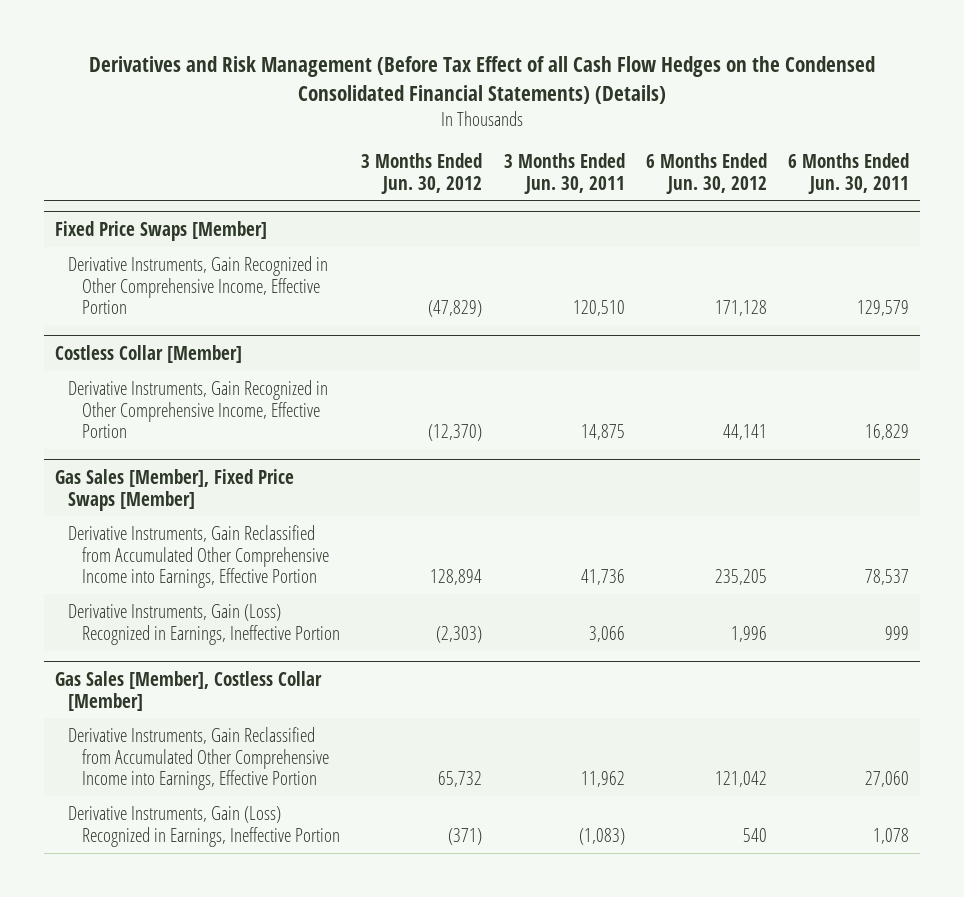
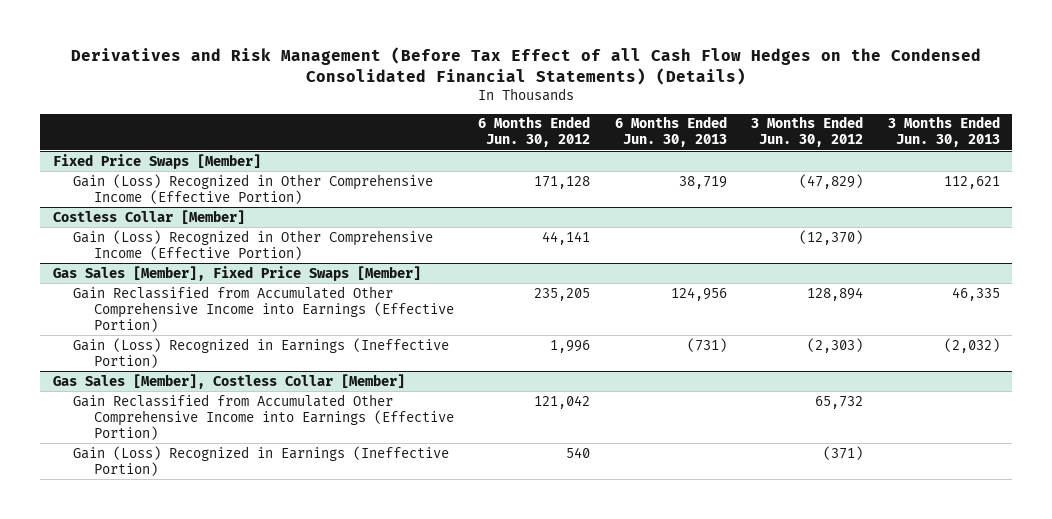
[503,152,625,194] 3 Months Ended Jun. 30, 2011 -> none
[788,152,910,194] 6 Months Ended Jun. 30, 2011 -> none
none -> [614,116,727,148] 6 Months Ended Jun. 30, 2013
none -> [887,116,1000,148] 3 Months Ended Jun. 30, 2013
[68,255,329,315] Derivative Instruments, Gain Recognized in Other Comprehensive Income, Effective Portion -> [73,173,434,204] Gain (Loss) Recognized in Other Comprehensive Income (Effective Portion)
[68,379,329,439] Derivative Instruments, Gain Recognized in Other Comprehensive Income, Effective Portion -> [73,229,434,260] Gain (Loss) Recognized in Other Comprehensive Income (Effective Portion)
[68,524,329,589] Derivative Instruments, Gain Reclassified from Accumulated Other Comprehensive Income into Earnings, Effective Portion -> [73,285,455,333] Gain Reclassified from Accumulated Other Comprehensive Income into Earnings (Effective Portion)
[68,603,340,645] Derivative Instruments, Gain (Loss) Recognized in Earnings, Ineffective Portion -> [73,337,450,368] Gain (Loss) Recognized in Earnings (Ineffective Portion)
[68,726,329,791] Derivative Instruments, Gain Reclassified from Accumulated Other Comprehensive Income into Earnings, Effective Portion -> [73,393,455,441] Gain Reclassified from Accumulated Other Comprehensive Income into Earnings (Effective Portion)
[68,805,340,847] Derivative Instruments, Gain (Loss) Recognized in Earnings, Ineffective Portion -> [73,445,450,476] Gain (Loss) Recognized in Earnings (Ineffective Portion)

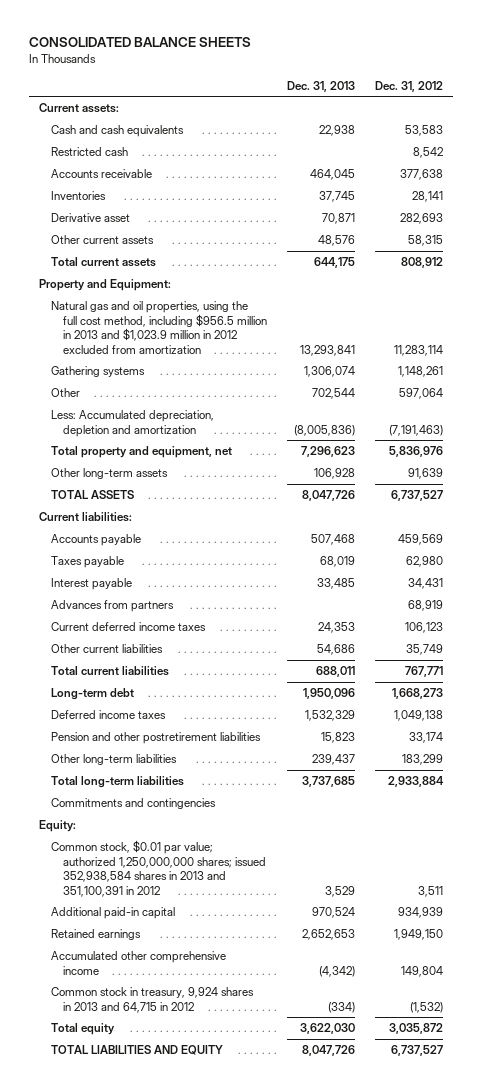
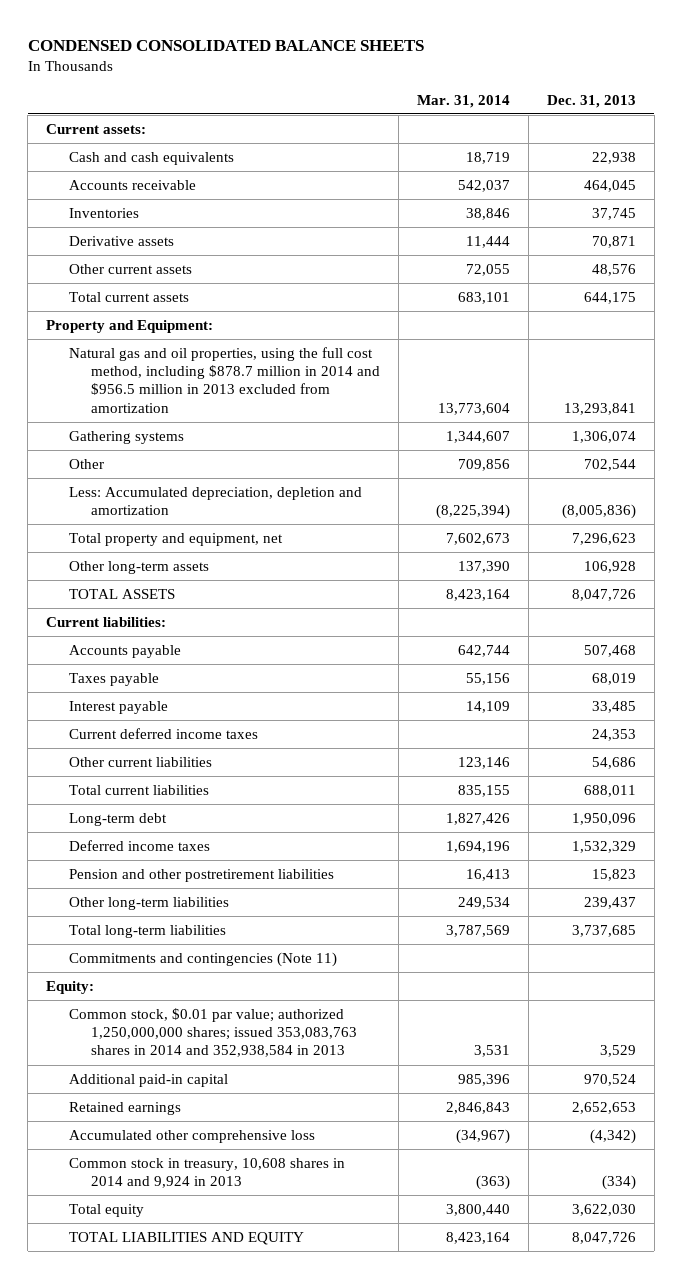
[28,36,251,47] CONSOLIDATED BALANCE SHEETS -> [27,39,424,51] CONDENSED CONSOLIDATED BALANCE SHEETS
[374,80,443,92] Dec. 31, 2012 -> none
none -> [417,94,511,108] Mar. 31, 2014
[50,147,128,157] Restricted cash -> none
[50,213,130,223] Derivative asset -> [68,235,174,246] Derivative assets
[50,301,267,354] Natural gas and oil properties, using the full cost method, including $956.5 million in 2013 and $1,023.9 million in 2012 excluded from amortization -> [68,346,381,413] Natural gas and oil properties, using the full cost method, including $878.7 million in 2014 and $956.5 million in 2013 excluded from amortization
[50,600,174,613] Advances from partners -> none
[50,798,216,810] Commitments and contingencies -> [68,951,337,967] Commitments and contingencies (Note 11)
[50,840,266,897] Common stock, $0.01 par value; authorized 1,250,000,000 shares; issued 352,938,584 shares in 2013 and 351,100,391 in 2012 -> [68,1007,358,1058] Common stock, $0.01 par value; authorized 1,250,000,000 shares; issued 353,083,763 shares in 2014 and 352,938,584 in 2013
[50,951,226,975] Accumulated other comprehensive income -> [68,1129,315,1143] Accumulated other comprehensive loss
[50,987,254,1013] Common stock in treasury, 9,924 shares in 2013 and 64,715 in 2012 -> [68,1157,345,1189] Common stock in treasury, 10,608 shares in 2014 and 9,924 in 2013

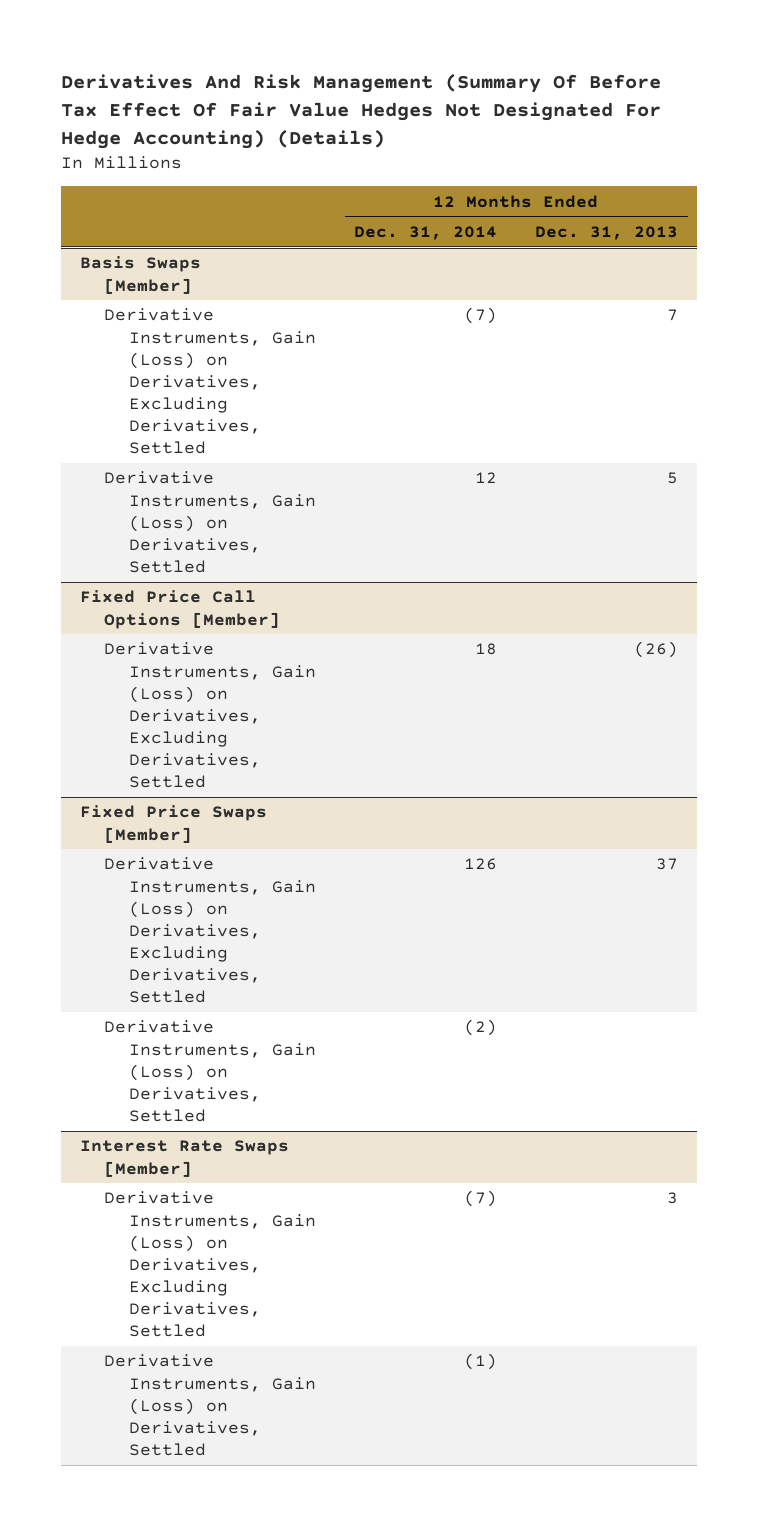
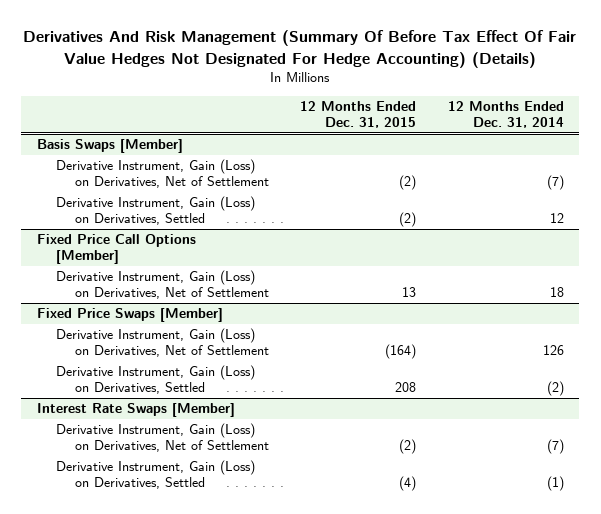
[535,225,679,240] Dec. 31, 2013 -> none
none -> [300,101,417,128] 12 Months Ended Dec. 31, 2015
[104,308,316,455] Derivative Instruments, Gain (Loss) on Derivatives, Excluding Derivatives, Settled -> [55,159,269,189] Derivative Instrument, Gain (Loss) on Derivatives, Net of Settlement
[104,471,316,574] Derivative Instruments, Gain (Loss) on Derivatives, Settled -> [55,196,255,226] Derivative Instrument, Gain (Loss) on Derivatives, Settled
[104,642,316,789] Derivative Instruments, Gain (Loss) on Derivatives, Excluding Derivatives, Settled -> [55,270,269,300] Derivative Instrument, Gain (Loss) on Derivatives, Net of Settlement
[104,857,316,1004] Derivative Instruments, Gain (Loss) on Derivatives, Excluding Derivatives, Settled -> [55,328,269,358] Derivative Instrument, Gain (Loss) on Derivatives, Net of Settlement
[104,1020,316,1123] Derivative Instruments, Gain (Loss) on Derivatives, Settled -> [55,365,255,395] Derivative Instrument, Gain (Loss) on Derivatives, Settled
[104,1191,316,1338] Derivative Instruments, Gain (Loss) on Derivatives, Excluding Derivatives, Settled -> [55,423,269,453] Derivative Instrument, Gain (Loss) on Derivatives, Net of Settlement
[104,1354,316,1457] Derivative Instruments, Gain (Loss) on Derivatives, Settled -> [55,460,255,490] Derivative Instrument, Gain (Loss) on Derivatives, Settled

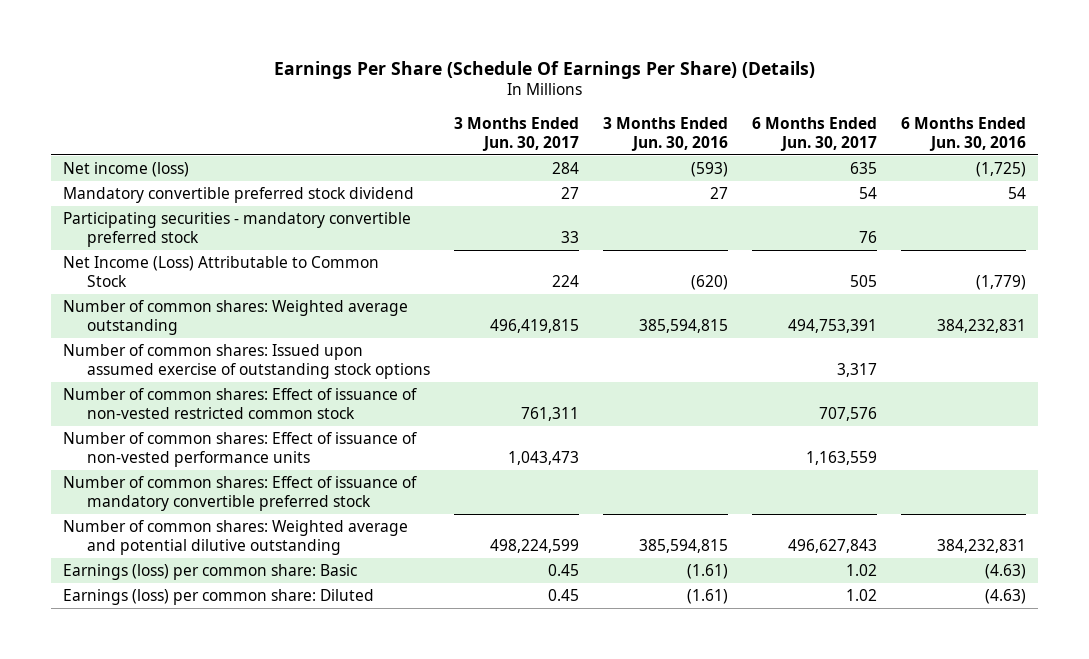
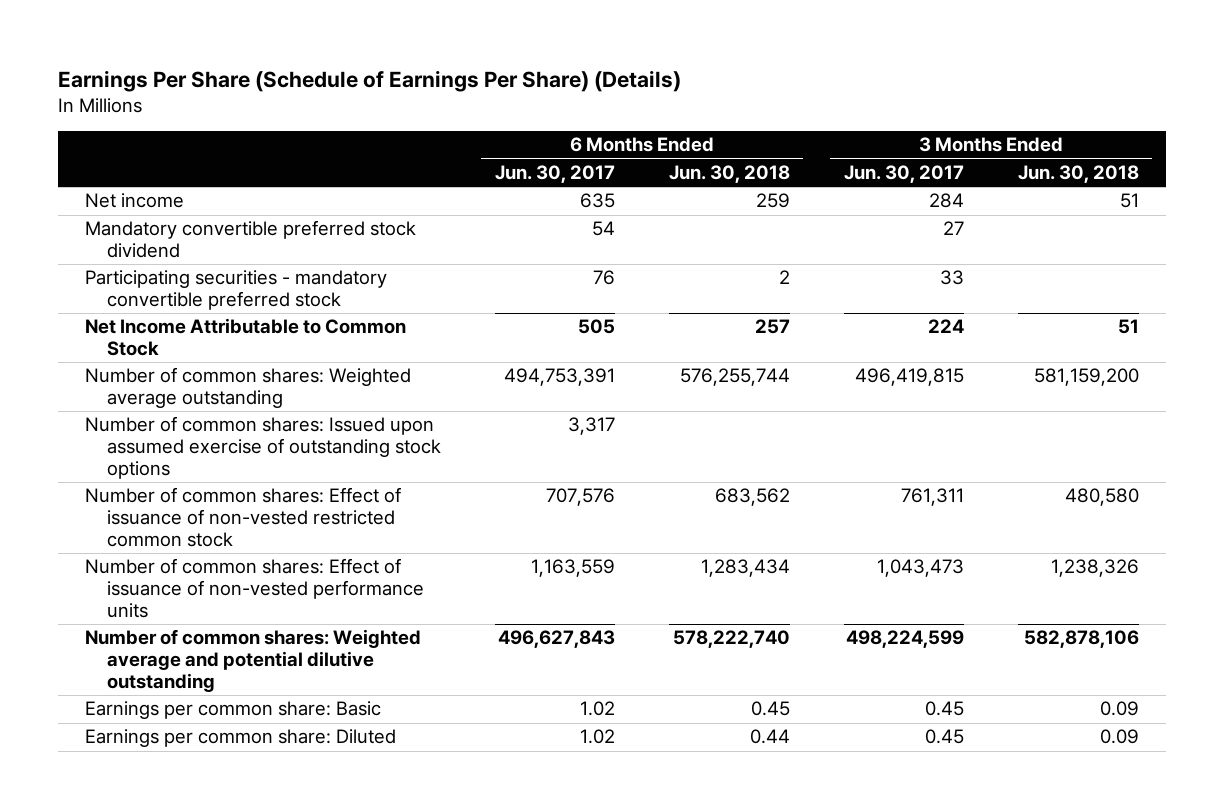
[273,60,815,79] Earnings Per Share (Schedule Of Earnings Per Share) (Details) -> [57,69,681,92] Earnings Per Share (Schedule of Earnings Per Share) (Details)
[603,116,729,151] 3 Months Ended Jun. 30, 2016 -> none
[901,116,1027,151] 6 Months Ended Jun. 30, 2016 -> none
none -> [668,164,790,183] Jun. 30, 2018
none -> [1017,164,1139,183] Jun. 30, 2018
[62,162,189,178] Net income (loss) -> [84,193,184,209] Net income
[62,256,379,288] Net Income (Loss) Attributable to Common Stock -> [84,318,406,357] Net Income Attributable to Common Stock
[62,476,417,512] Number of common shares: Effect of issuance of mandatory convertible preferred stock -> none
[62,564,357,581] Earnings (loss) per common share: Basic -> [84,701,381,720] Earnings per common share: Basic
[62,589,374,606] Earnings (loss) per common share: Diluted -> [84,729,396,748] Earnings per common share: Diluted

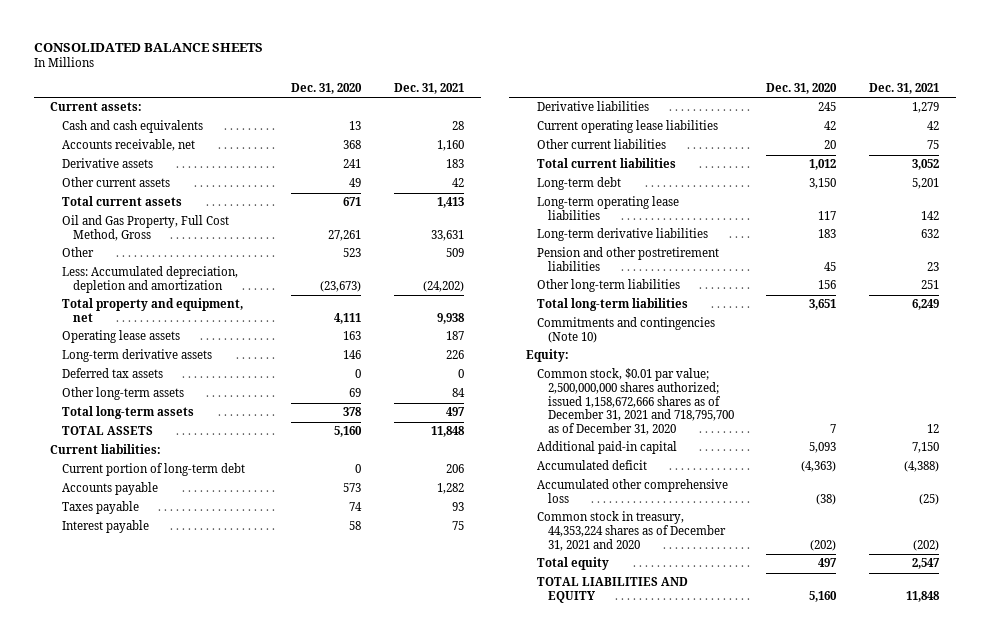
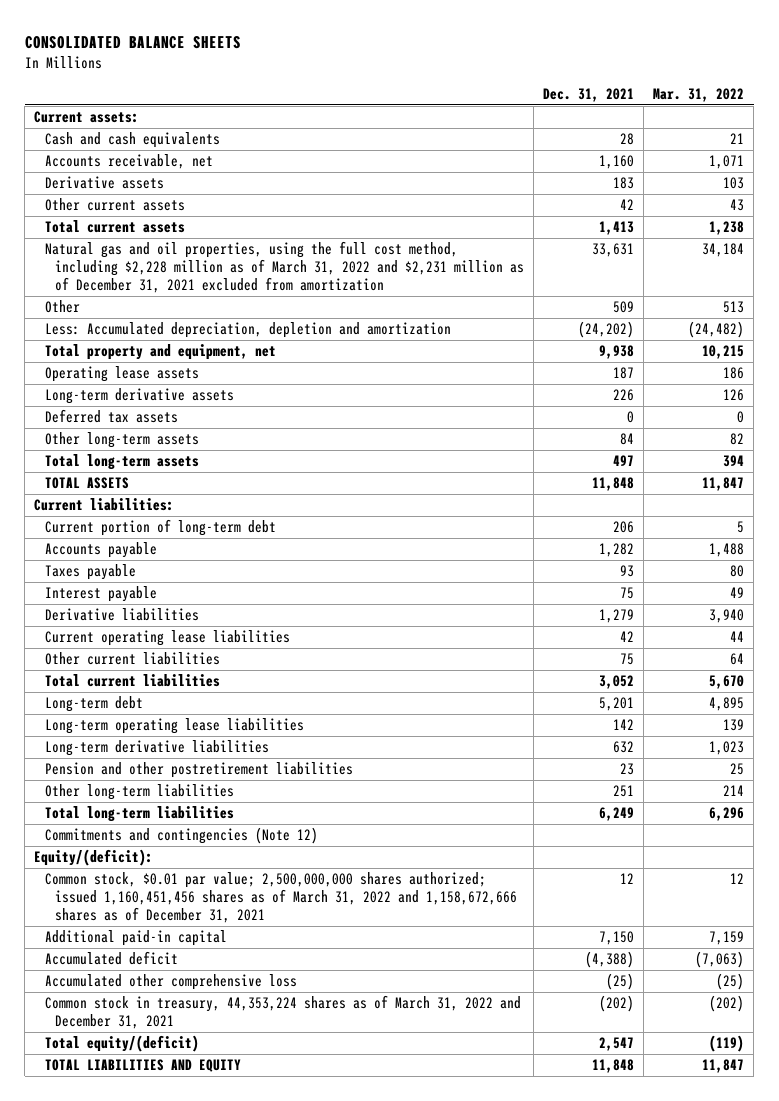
[291,83,363,95] Dec. 31, 2020 -> none
none -> [653,88,745,103] Mar. 31, 2022
[61,215,229,242] Oil and Gas Property, Full Cost Method, Gross -> [44,241,525,294] Natural gas and oil properties, using the full cost method, including $2,228 million as of March 31, 2022 and $2,231 million as of December 31, 2021 excluded from amortization
[536,317,715,344] Commitments and contingencies (Note 10) -> [44,827,318,845] Commitments and contingencies (Note 12)
[525,349,569,363] Equity: -> [34,849,154,867] Equity/(deficit):
[536,368,734,435] Common stock, $0.01 par value; 2,500,000,000 shares authorized; issued 1,158,672,666 shares as of December 31, 2021 and 718,795,700 as of December 31, 2020 -> [44,872,518,924] Common stock, $0.01 par value; 2,500,000,000 shares authorized; issued 1,160,451,456 shares as of March 31, 2022 and 1,158,672,666 shares as of December 31, 2021
[536,511,726,551] Common stock in treasury, 44,353,224 shares as of December 31, 2021 and 2020 -> [44,995,521,1030] Common stock in treasury, 44,353,224 shares as of March 31, 2022 and December 31, 2021
[536,557,609,571] Total equity -> [44,1035,199,1053] Total equity/(deficit)

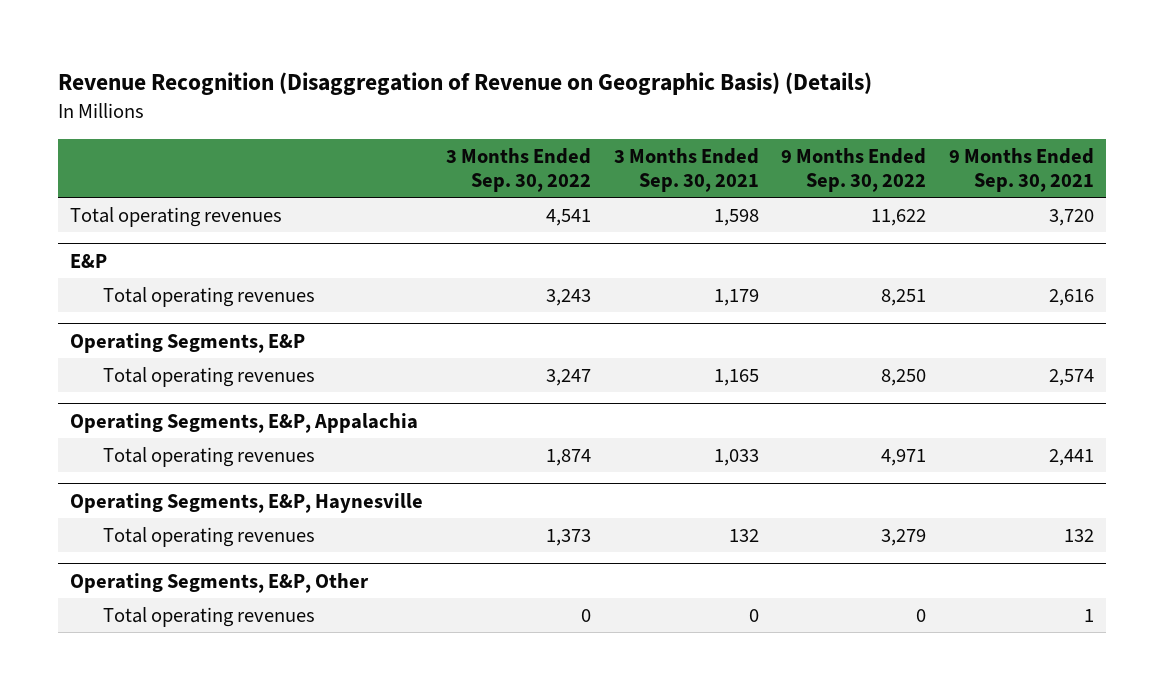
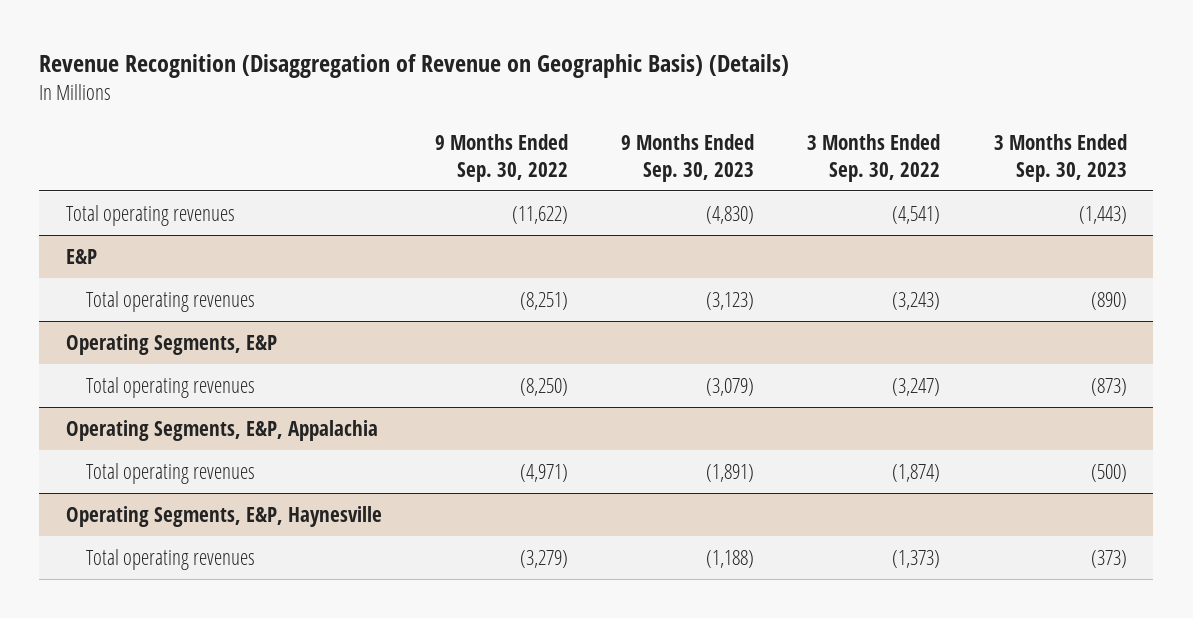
[613,147,759,192] 3 Months Ended Sep. 30, 2021 -> none
[949,147,1095,192] 9 Months Ended Sep. 30, 2021 -> none
none -> [621,133,755,182] 9 Months Ended Sep. 30, 2023
none -> [993,133,1127,182] 3 Months Ended Sep. 30, 2023
[545,209,591,227] 4,541 -> [892,205,941,224] (4,541)
[871,209,927,227] 11,622 -> [512,205,569,224] (11,622)
[545,289,591,307] 3,243 -> [892,291,941,310] (3,243)
[881,289,927,307] 8,251 -> [520,291,569,310] (8,251)
[545,369,591,387] 3,247 -> [892,377,941,396] (3,247)
[881,369,927,387] 8,250 -> [520,377,569,396] (8,250)
[545,449,591,467] 1,874 -> [892,463,941,482] (1,874)
[881,449,927,467] 4,971 -> [520,463,569,482] (4,971)
[69,572,369,593] Operating Segments, E&P, Other -> none
[102,607,315,628] Total operating revenues -> none
[545,529,591,547] 1,373 -> [892,549,941,568] (1,373)
[881,529,927,547] 3,279 -> [520,549,569,568] (3,279)

